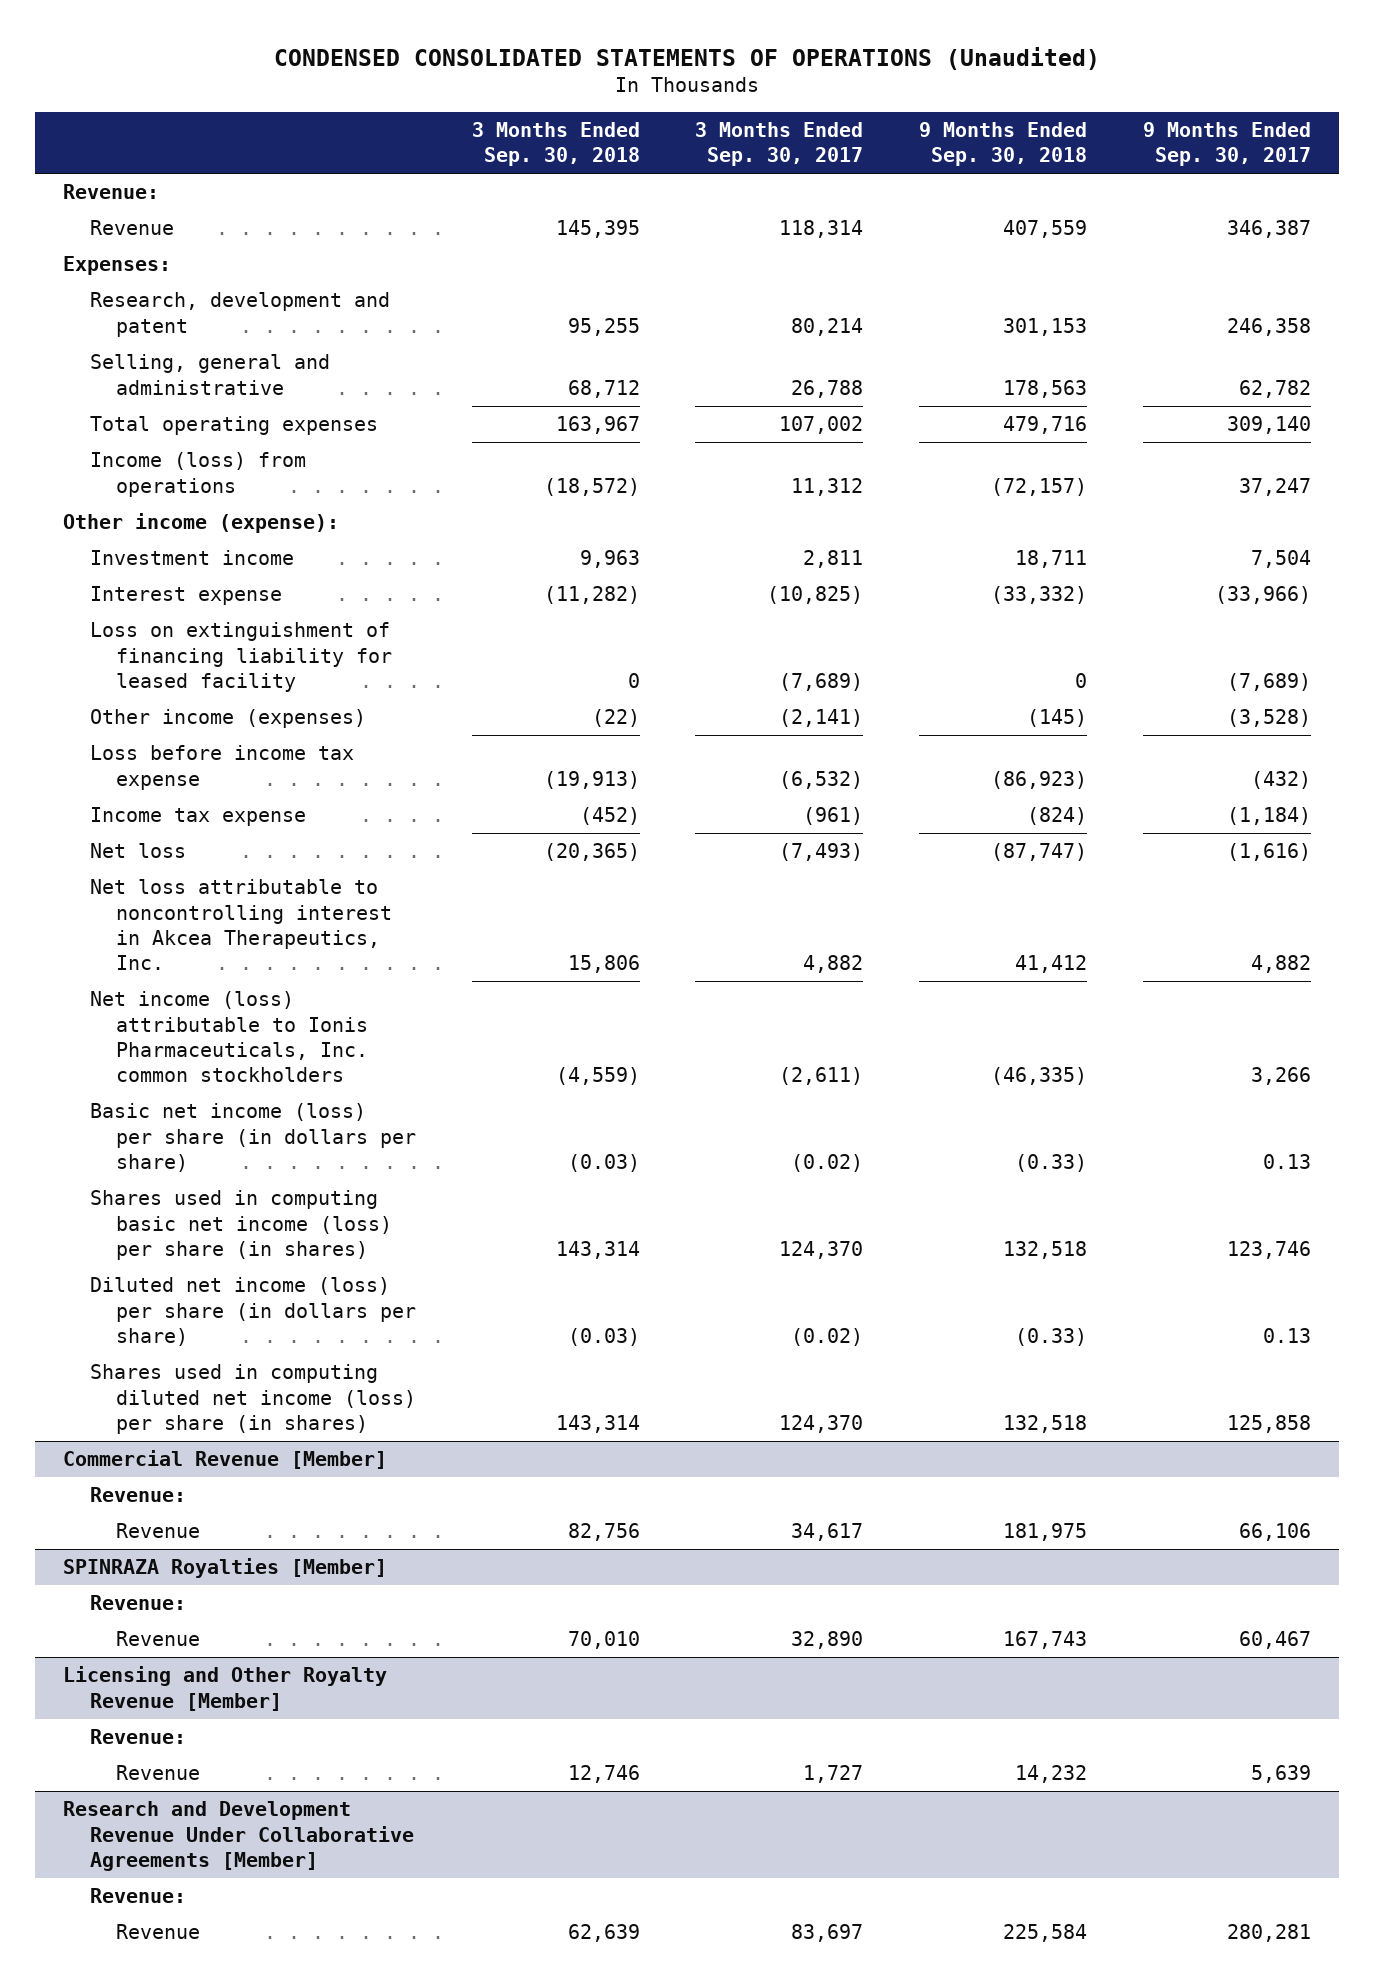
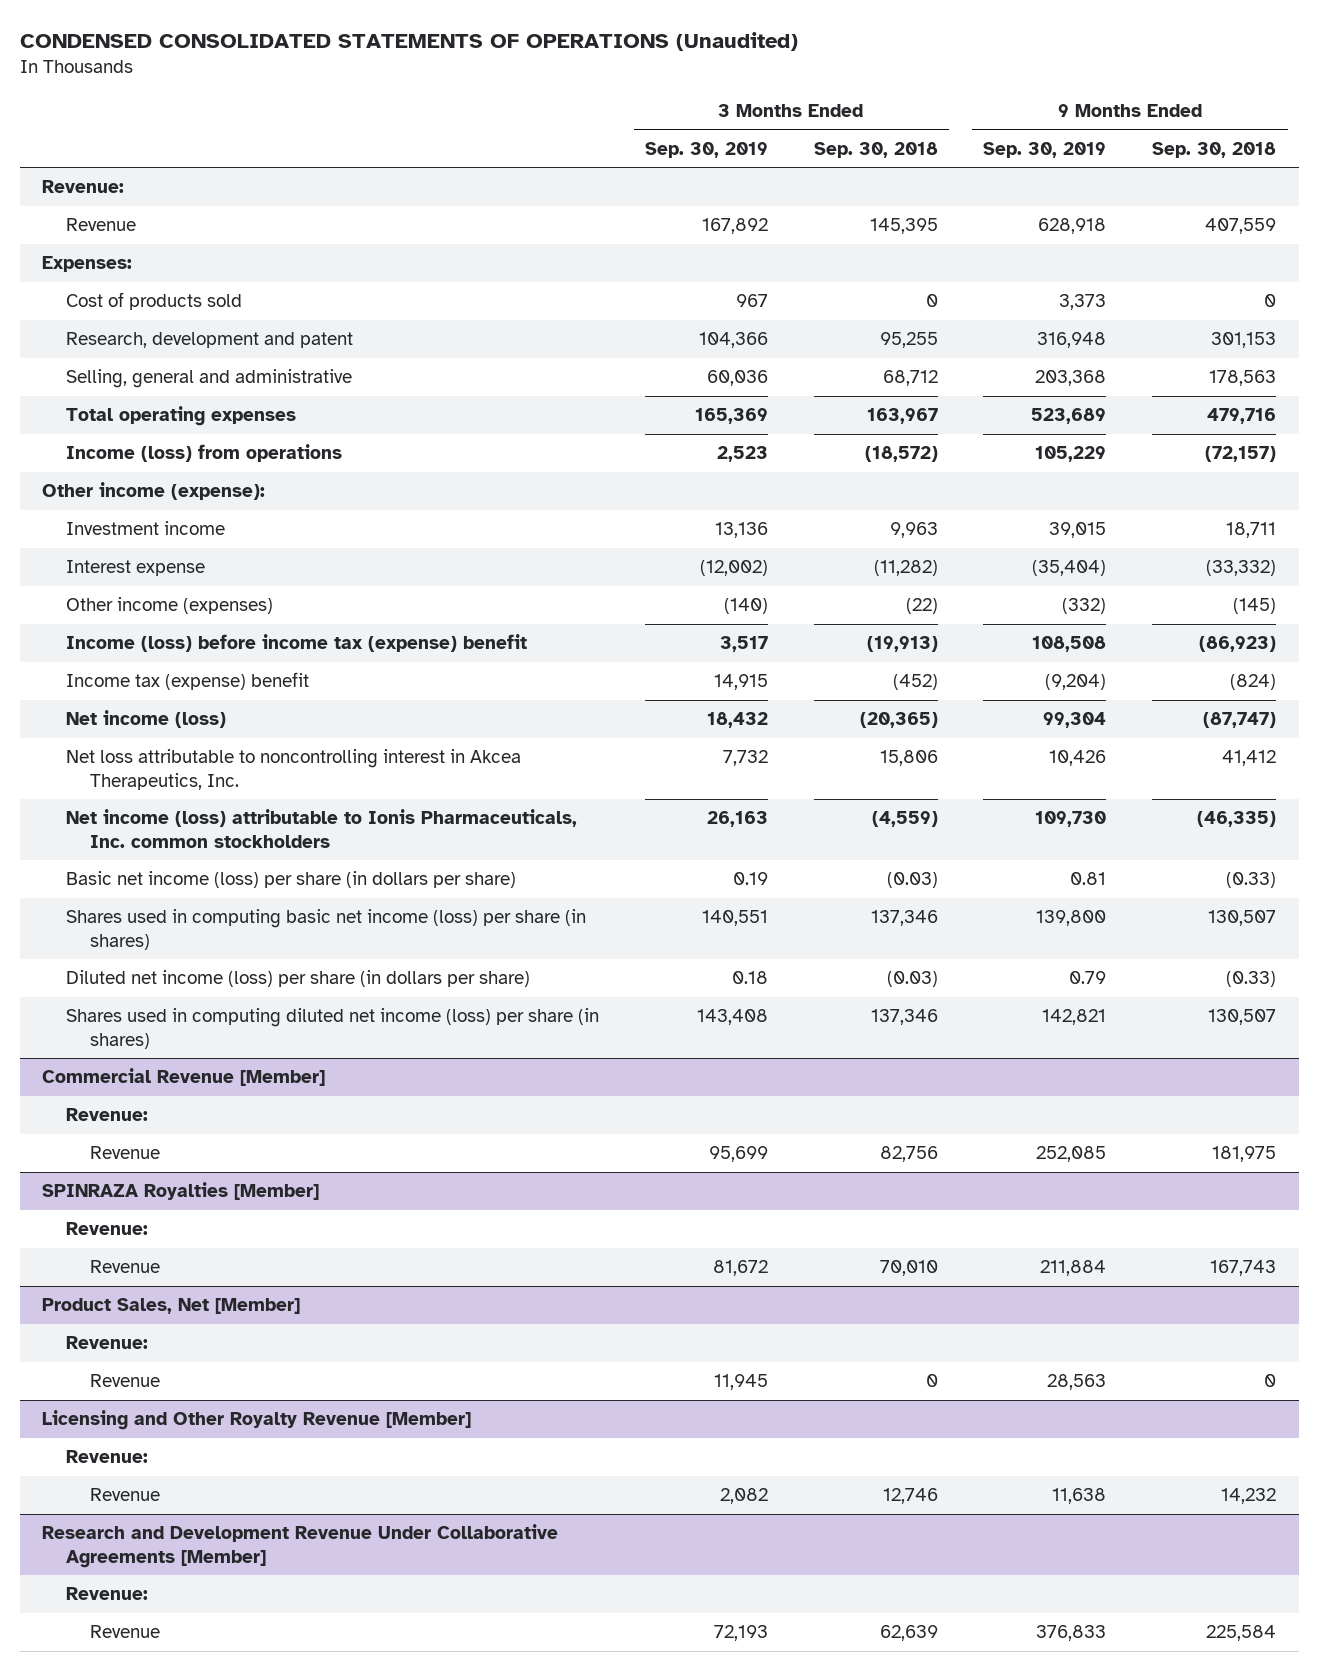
[695,122,864,167] 3 Months Ended Sep. 30, 2017 -> none
[1142,122,1311,167] 9 Months Ended Sep. 30, 2017 -> none
none -> [645,141,769,158] Sep. 30, 2019
none -> [983,141,1107,158] Sep. 30, 2019
none -> [66,292,243,311] Cost of products sold
[89,622,393,692] Loss on extinguishment of financing liability for leased facility -> none
[89,745,354,790] Loss before income tax expense -> [66,634,528,653] Income (loss) before income tax (expense) benefit
[89,807,306,827] Income tax expense -> [66,672,310,691] Income tax (expense) benefit
[89,843,186,859] Net loss -> [66,710,227,729] Net income (loss)
[555,1240,640,1259] 143,314 -> [870,910,938,927] 137,346
[1003,1240,1088,1259] 132,518 -> [1208,910,1277,927] 130,507
[555,1414,640,1433] 143,314 -> [870,1009,938,1026] 137,346
[1003,1414,1088,1433] 132,518 -> [1208,1009,1277,1026] 130,507
none -> [42,1298,301,1315] Product Sales, Net [Member]
none -> [66,1336,149,1350] Revenue:
none -> [90,1374,161,1388] Revenue

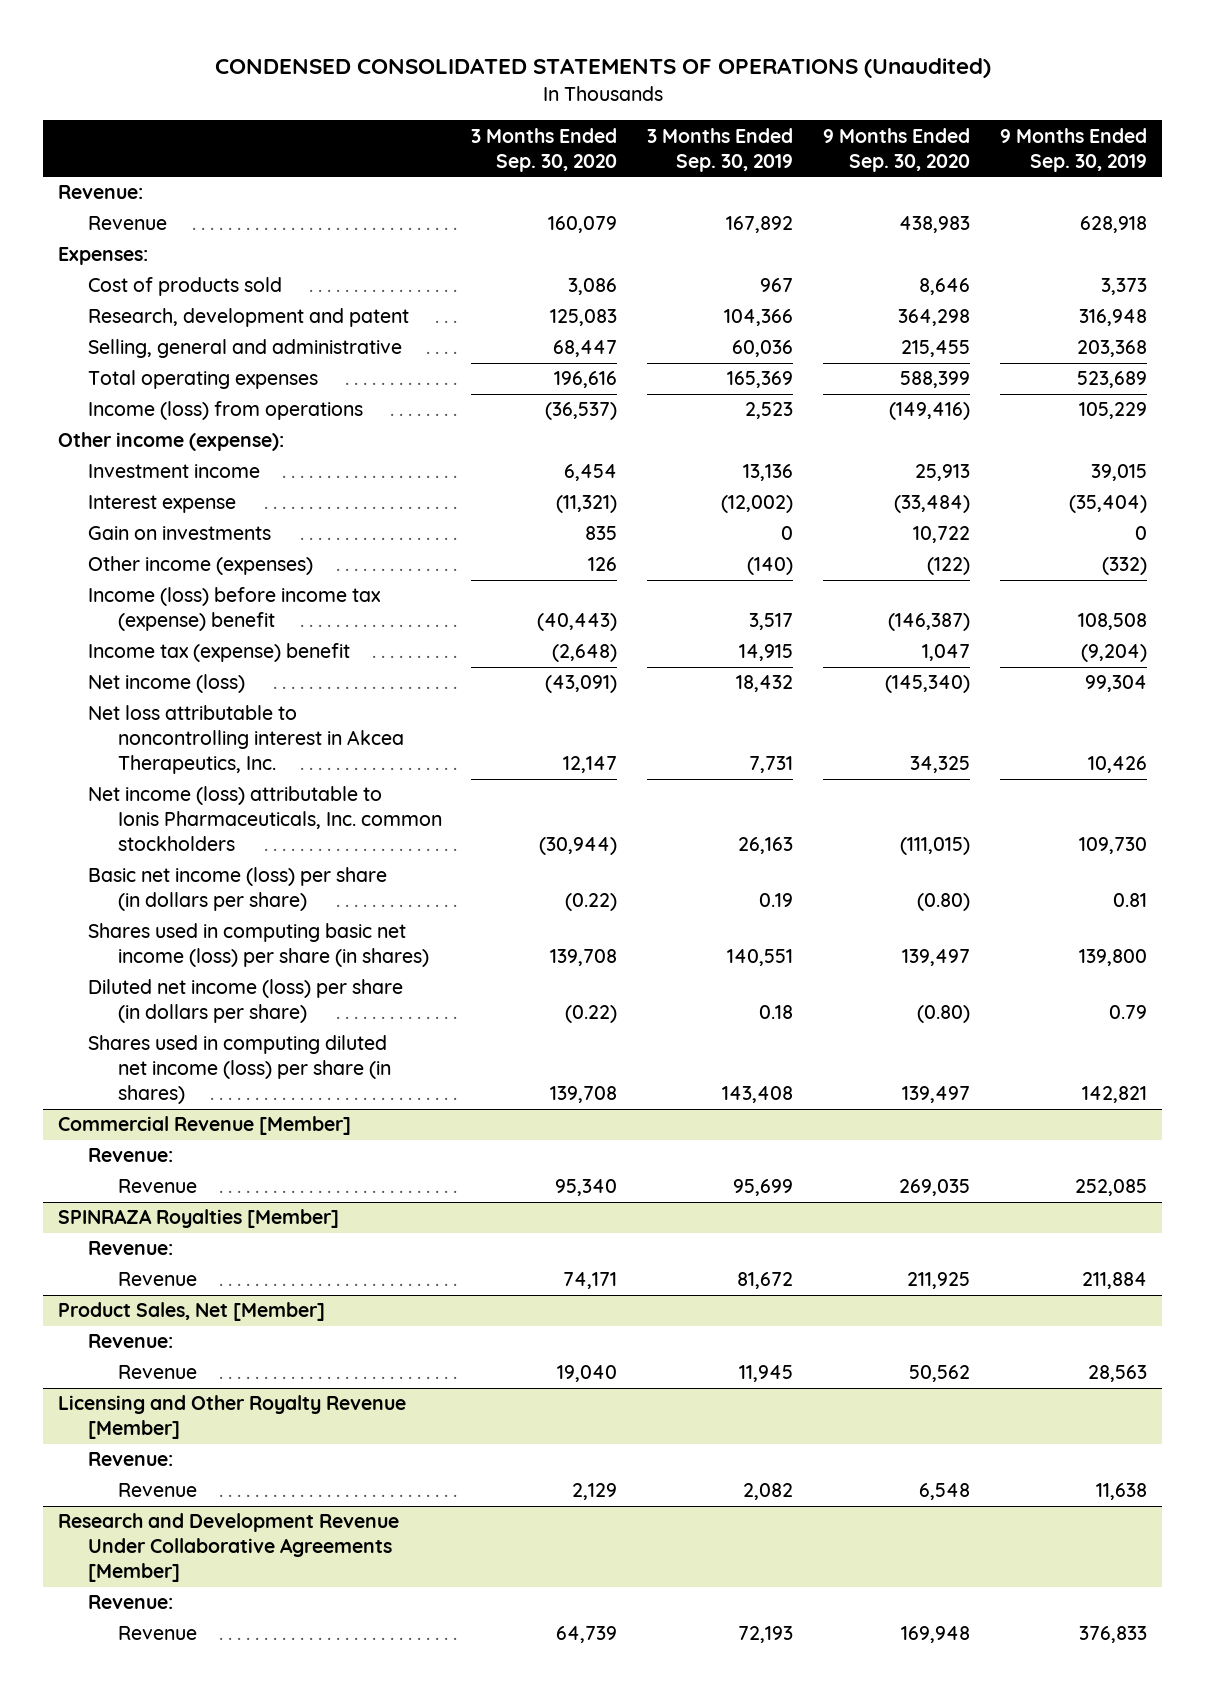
[813,141,938,158] Sep. 30, 2018 -> none
[1152,141,1277,158] Sep. 30, 2018 -> none
none -> [471,127,618,172] 3 Months Ended Sep. 30, 2020
none -> [823,127,971,172] 9 Months Ended Sep. 30, 2020
none -> [87,526,271,541] Gain on investments
[723,750,769,767] 7,732 -> [749,756,794,774] 7,731

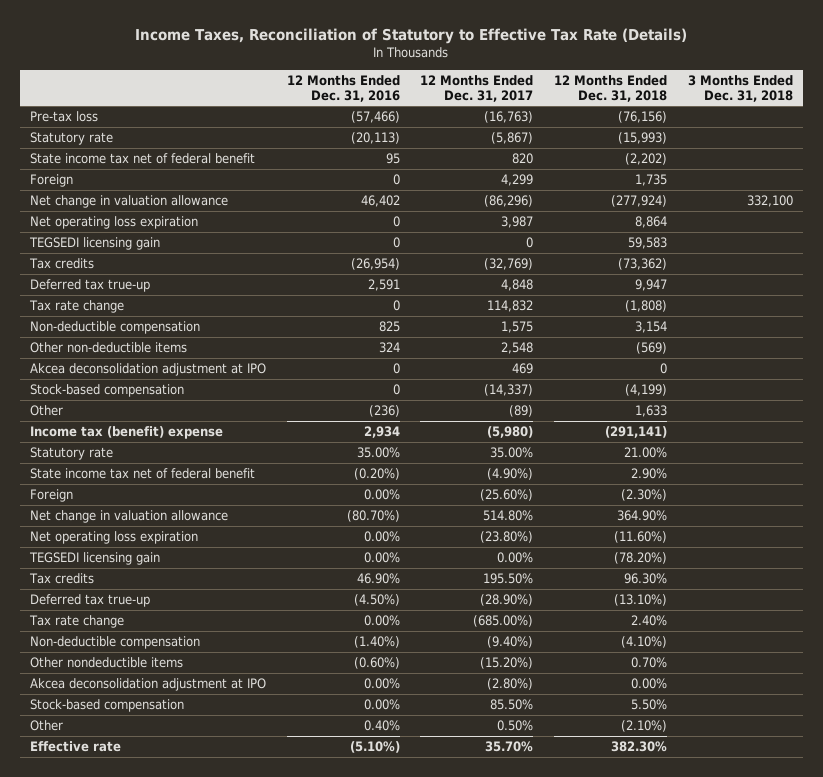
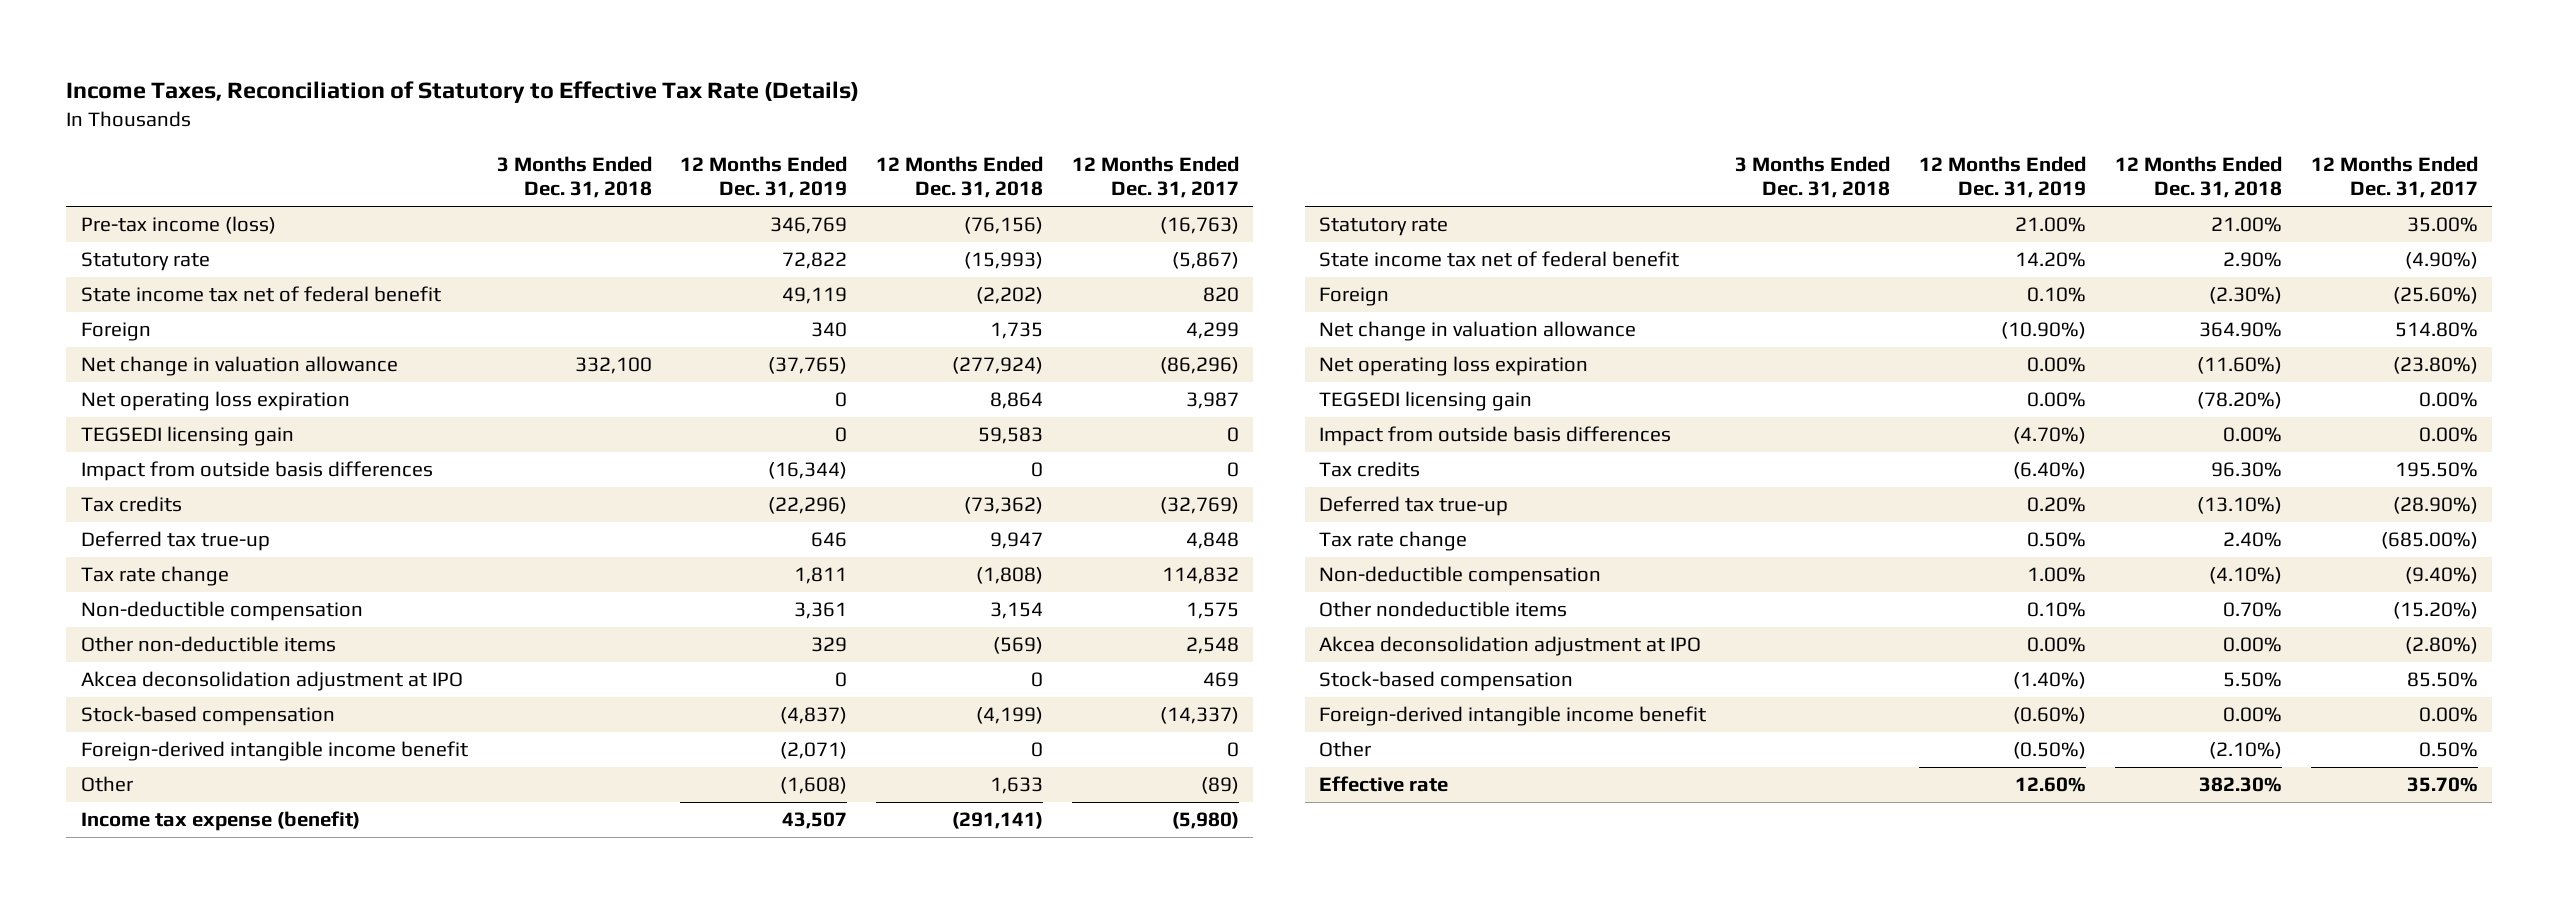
[286,74,400,102] 12 Months Ended Dec. 31, 2016 -> none
none -> [680,155,848,199] 12 Months Ended Dec. 31, 2019
[30,110,99,122] Pre-tax loss -> [80,216,276,235] Pre-tax income (loss)
none -> [80,461,433,482] Impact from outside basis differences
none -> [80,741,468,762] Foreign-derived intangible income benefit
[30,425,224,439] Income tax (benefit) expense -> [80,811,360,832] Income tax expense (benefit)
none -> [1319,426,1672,447] Impact from outside basis differences
none -> [1319,706,1707,727] Foreign-derived intangible income benefit

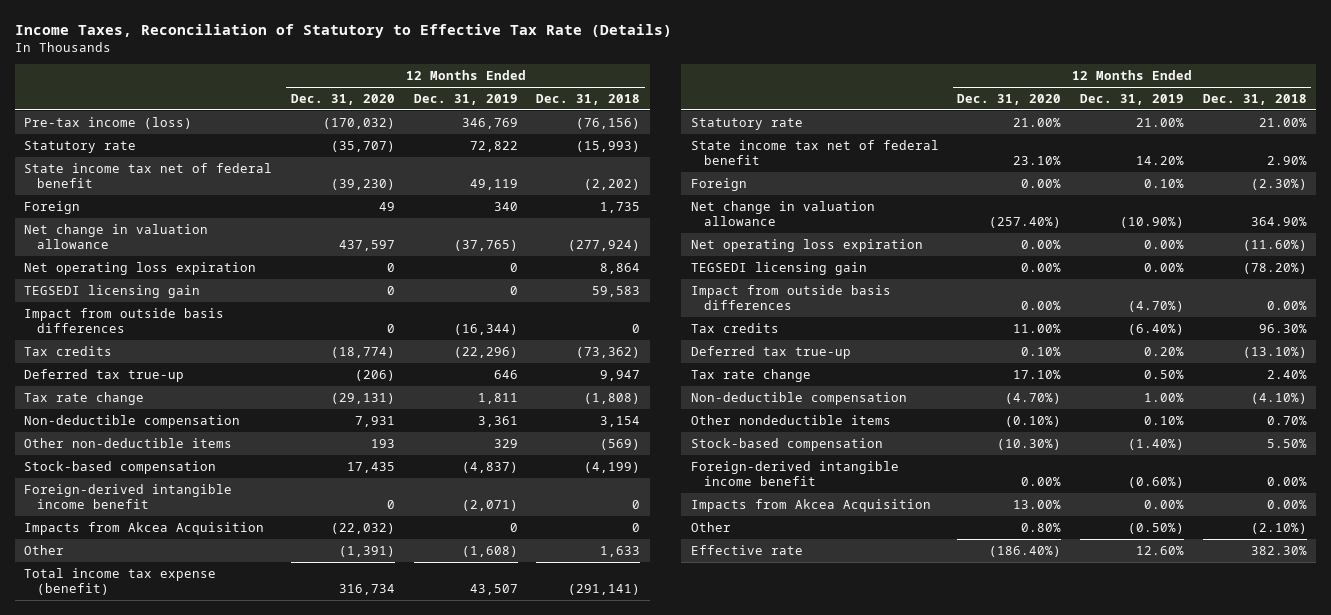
[496,155,652,199] 3 Months Ended Dec. 31, 2018 -> none
[1072,155,1240,199] 12 Months Ended Dec. 31, 2017 -> none
none -> [290,94,395,106] Dec. 31, 2020
[80,671,463,692] Akcea deconsolidation adjustment at IPO -> none
none -> [24,521,265,535] Impacts from Akcea Acquisition
[80,811,360,832] Income tax expense (benefit) -> [24,567,217,596] Total income tax expense (benefit)
[1319,636,1702,657] Akcea deconsolidation adjustment at IPO -> none
none -> [690,498,931,512] Impacts from Akcea Acquisition

